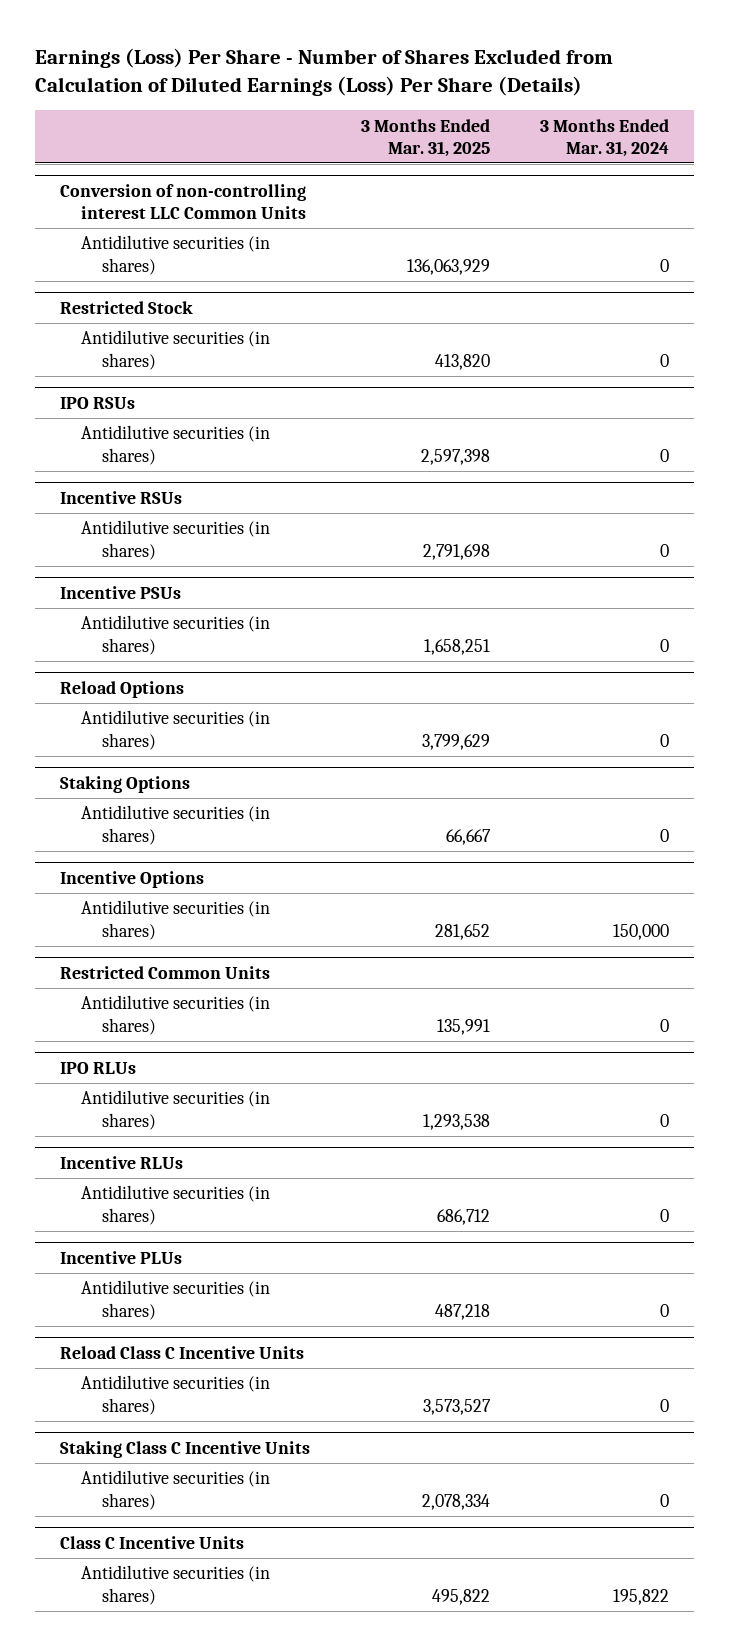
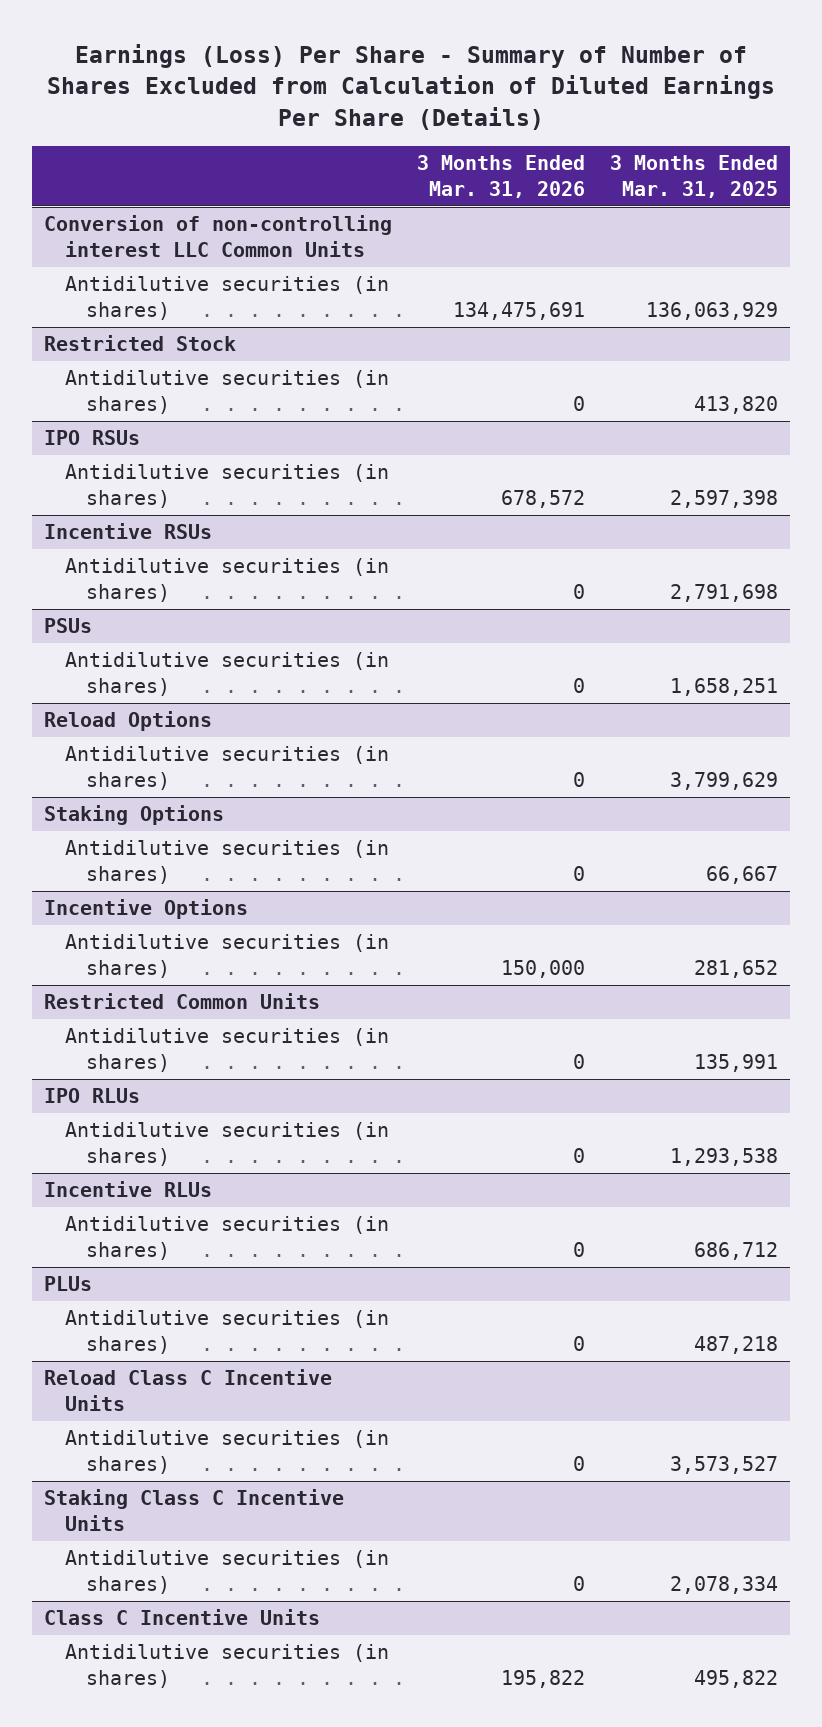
[35,47,614,96] Earnings (Loss) Per Share - Number of Shares Excluded from Calculation of Diluted Earnings (Loss) Per Share (Details) -> [46,44,775,130] Earnings (Loss) Per Share - Summary of Number of Shares Excluded from Calculation of Diluted Earnings Per Share (Details)
[539,118,669,157] 3 Months Ended Mar. 31, 2024 -> none
none -> [416,155,585,199] 3 Months Ended Mar. 31, 2026
[60,585,182,599] Incentive PSUs -> [44,618,93,634] PSUs
[60,1250,183,1264] Incentive PLUs -> [44,1276,93,1292] PLUs

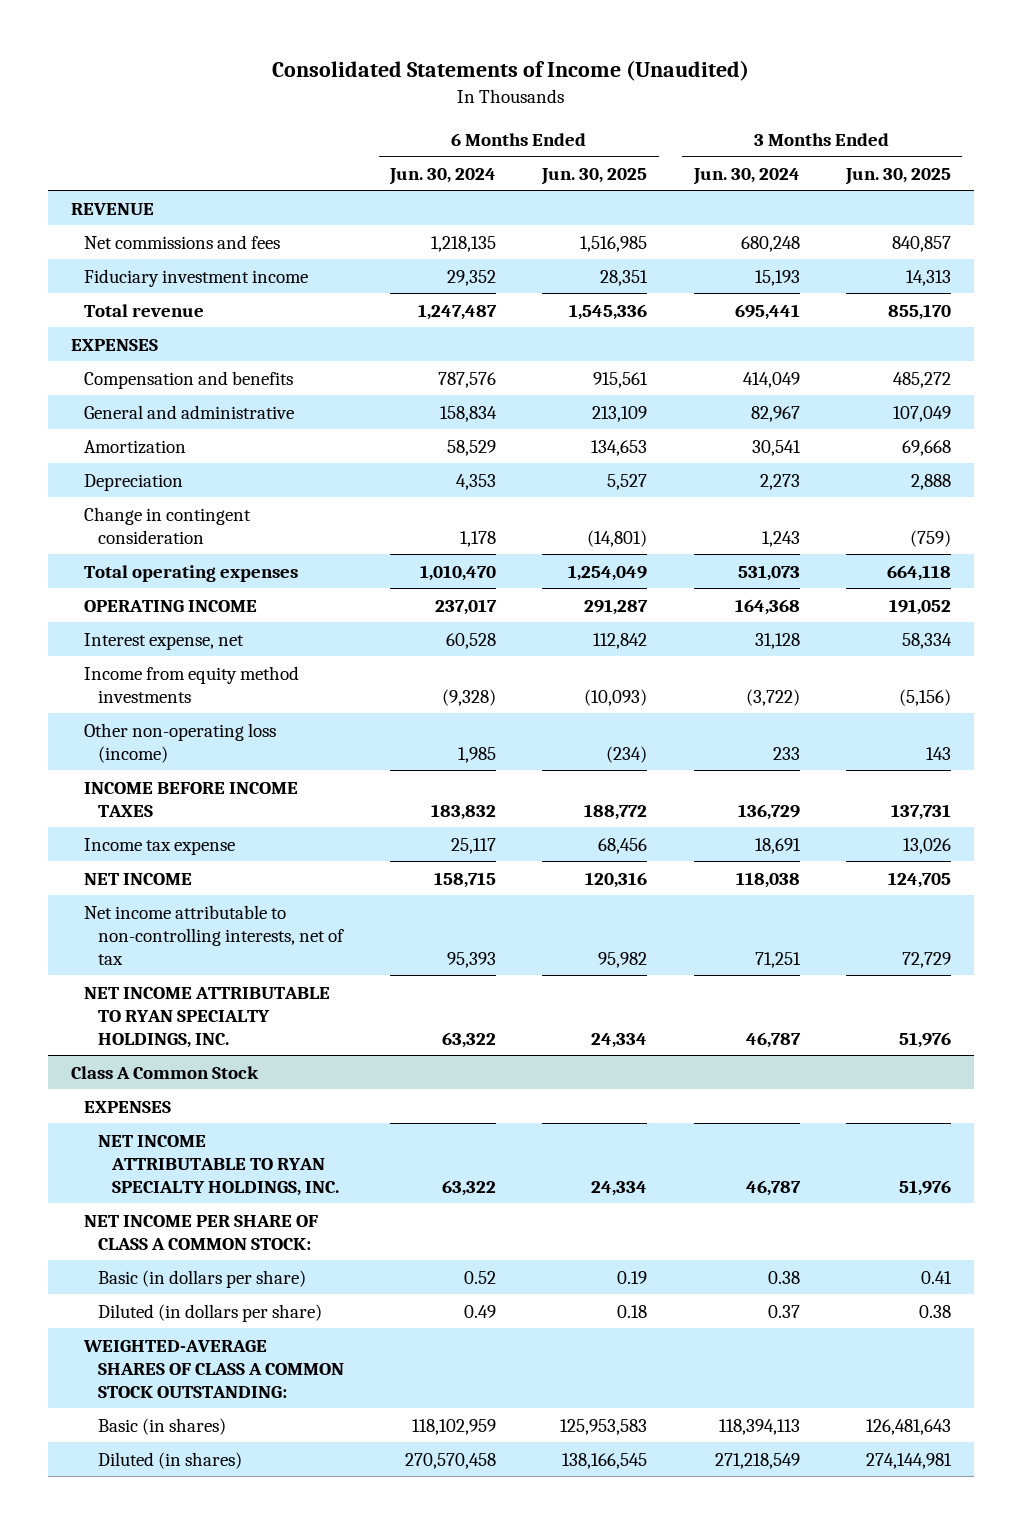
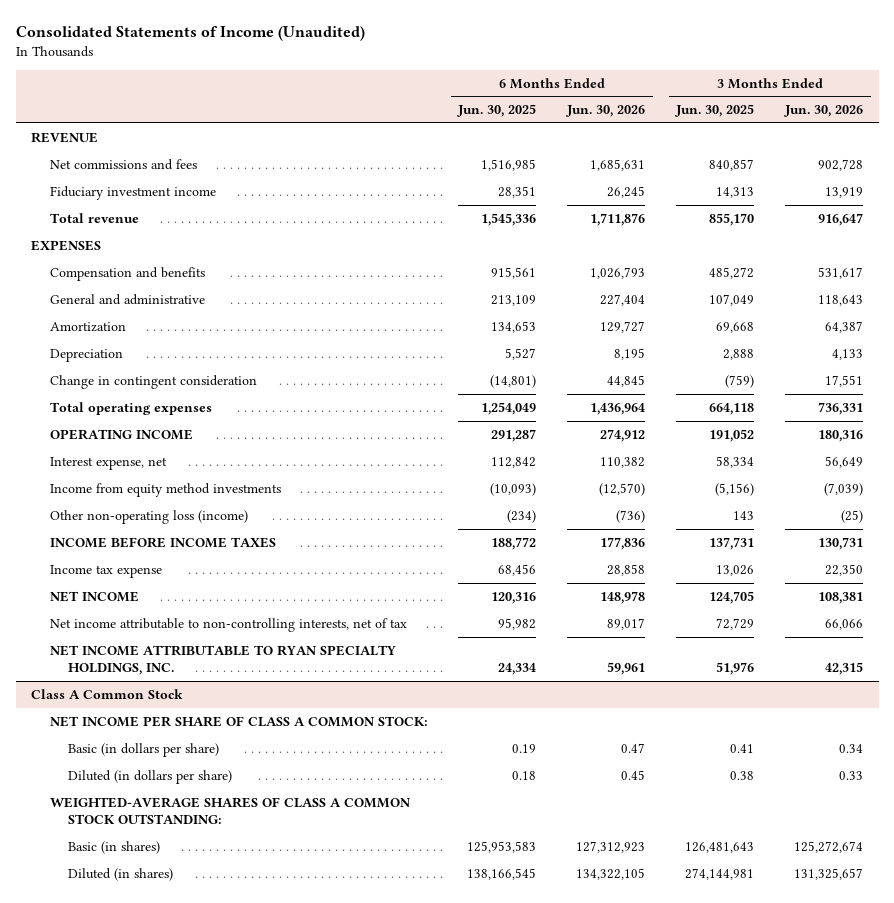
[389,167,497,185] Jun. 30, 2024 -> none
[692,167,800,185] Jun. 30, 2024 -> none
none -> [566,105,646,118] Jun. 30, 2026
none -> [784,105,864,118] Jun. 30, 2026
[84,1100,172,1113] EXPENSES -> none
[98,1134,339,1196] NET INCOME ATTRIBUTABLE TO RYAN SPECIALTY HOLDINGS, INC. -> none

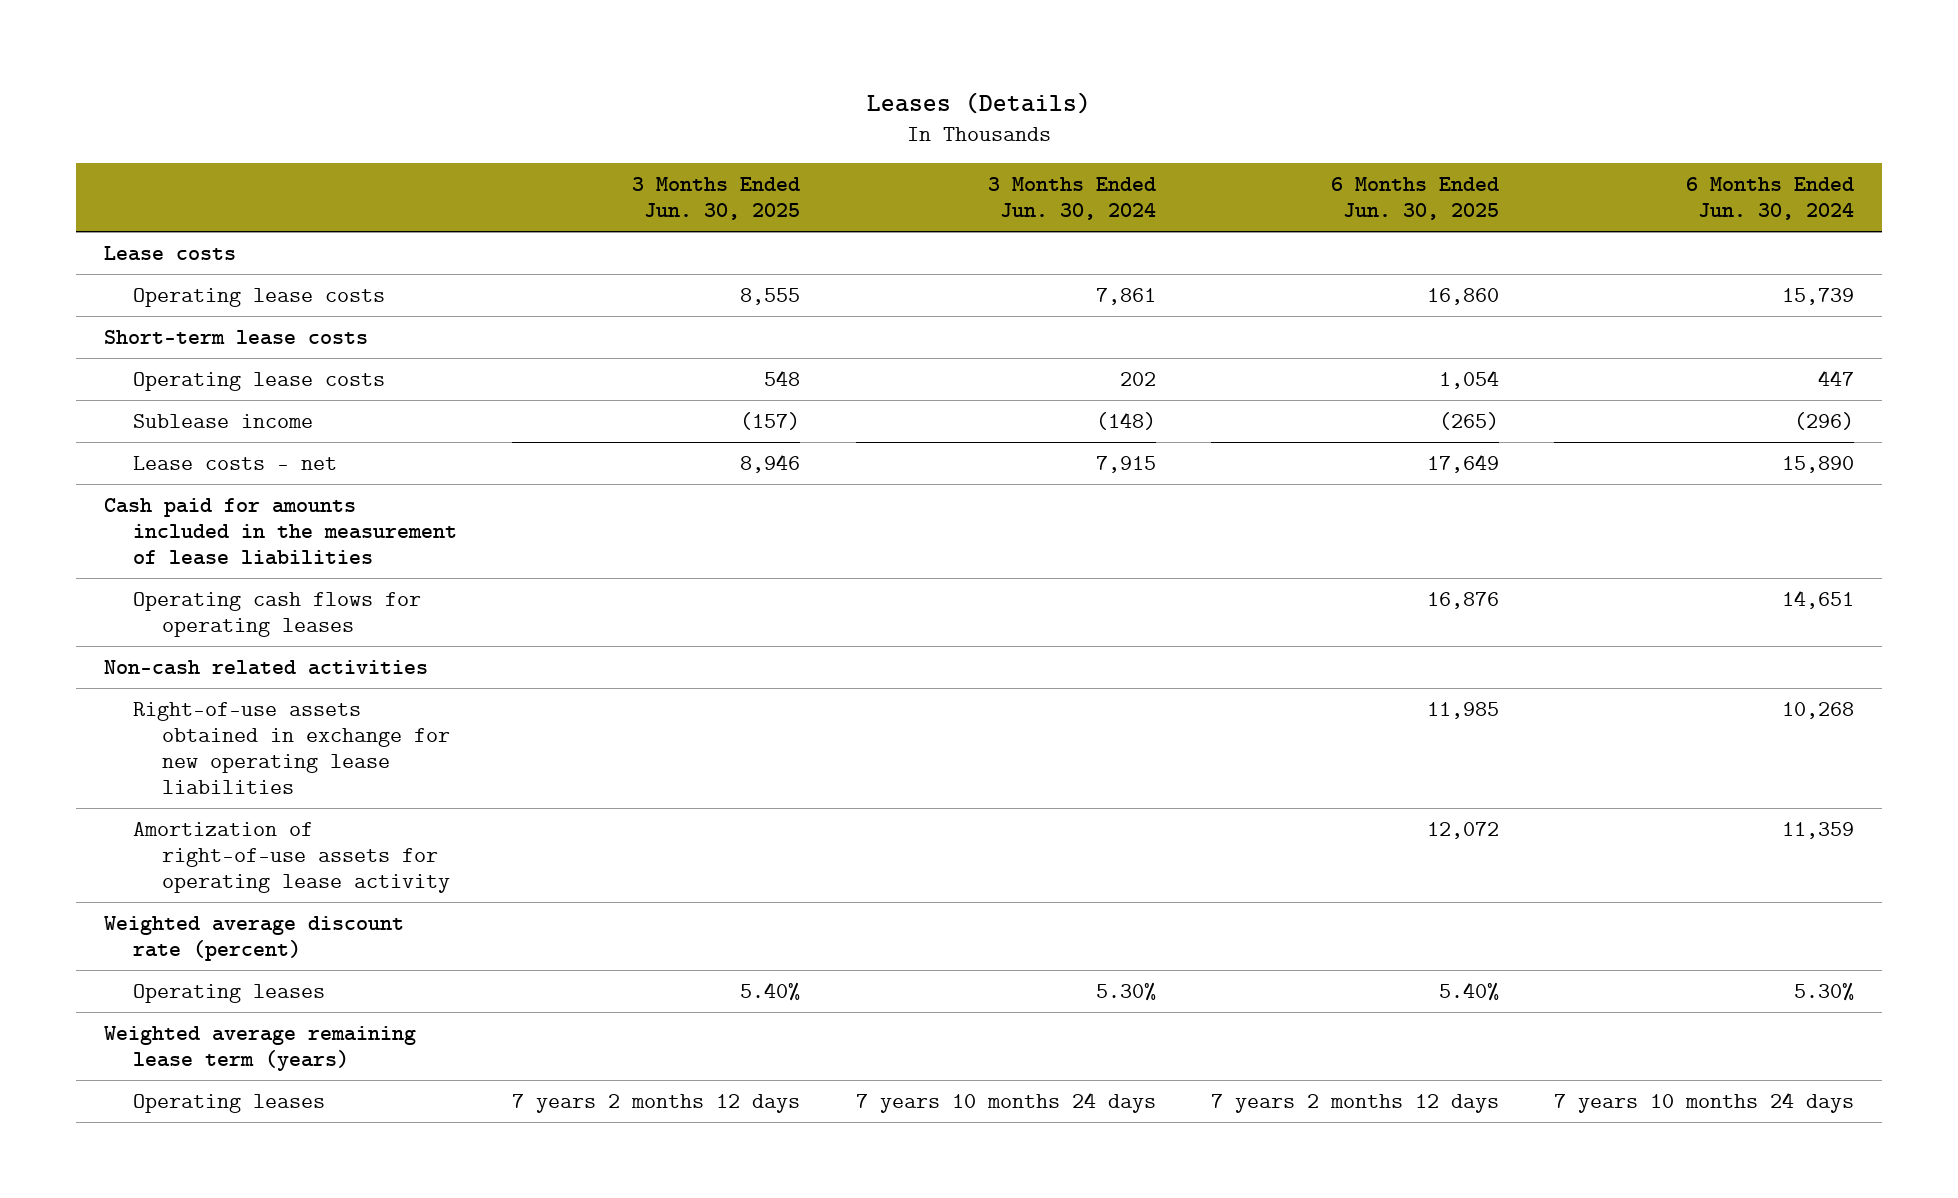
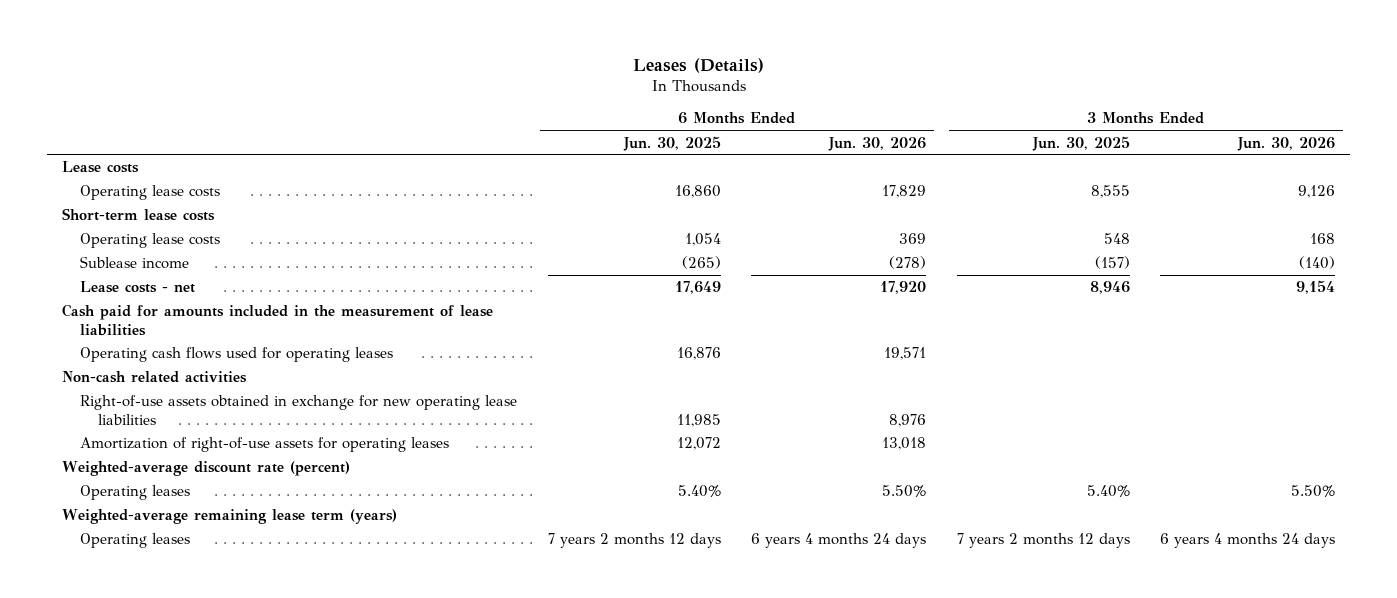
[987,176,1156,221] 3 Months Ended Jun. 30, 2024 -> none
[1686,176,1855,221] 6 Months Ended Jun. 30, 2024 -> none
none -> [828,136,927,151] Jun. 30, 2026
none -> [1237,136,1336,151] Jun. 30, 2026
[132,591,421,637] Operating cash flows for operating leases -> [80,347,394,363] Operating cash flows used for operating leases
[132,821,450,894] Amortization of right-of-use assets for operating lease activity -> [80,437,450,453] Amortization of right-of-use assets for operating leases
[103,915,404,961] Weighted average discount rate (percent) -> [62,461,351,477] Weighted-average discount rate (percent)
[103,1025,416,1071] Weighted average remaining lease term (years) -> [62,509,398,525] Weighted-average remaining lease term (years)

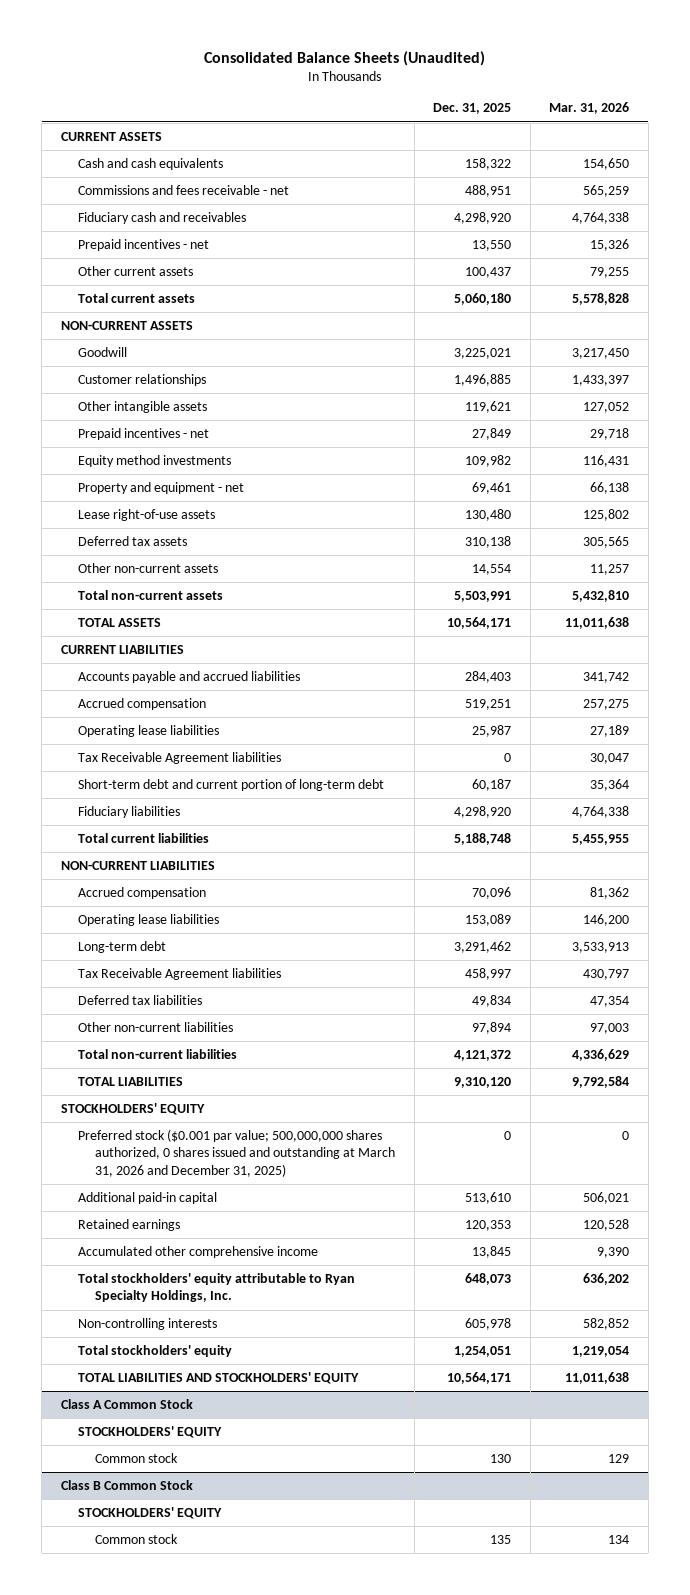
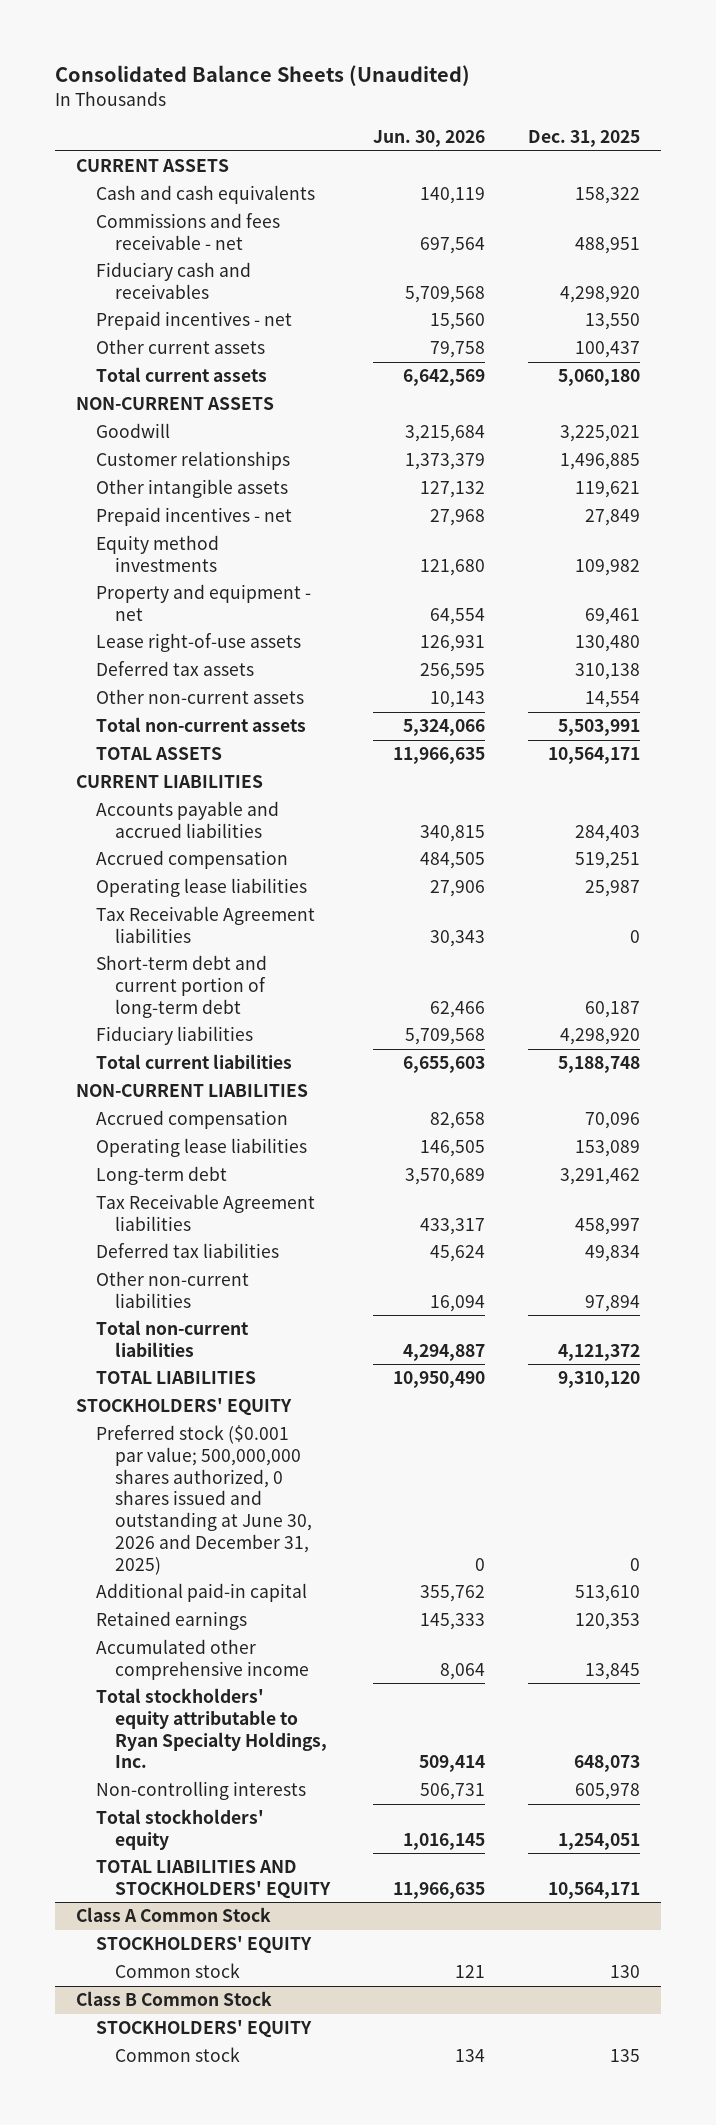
[549,102,630,115] Mar. 31, 2026 -> none
none -> [372,130,485,148] Jun. 30, 2026
[78,1129,396,1177] Preferred stock ($0.001 par value; 500,000,000 shares authorized, 0 shares issued and outstanding at March 31, 2026 and December 31, 2025) -> [95,1425,313,1575] Preferred stock ($0.001 par value; 500,000,000 shares authorized, 0 shares issued and outstanding at June 30, 2026 and December 31, 2025)

